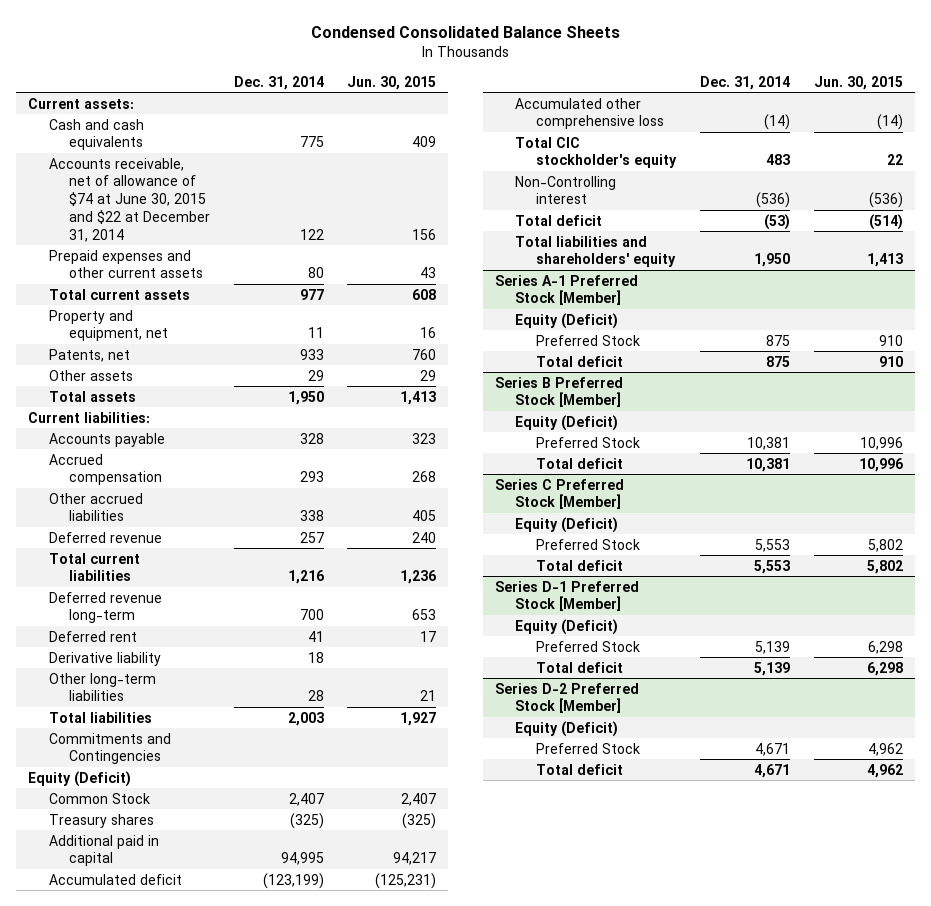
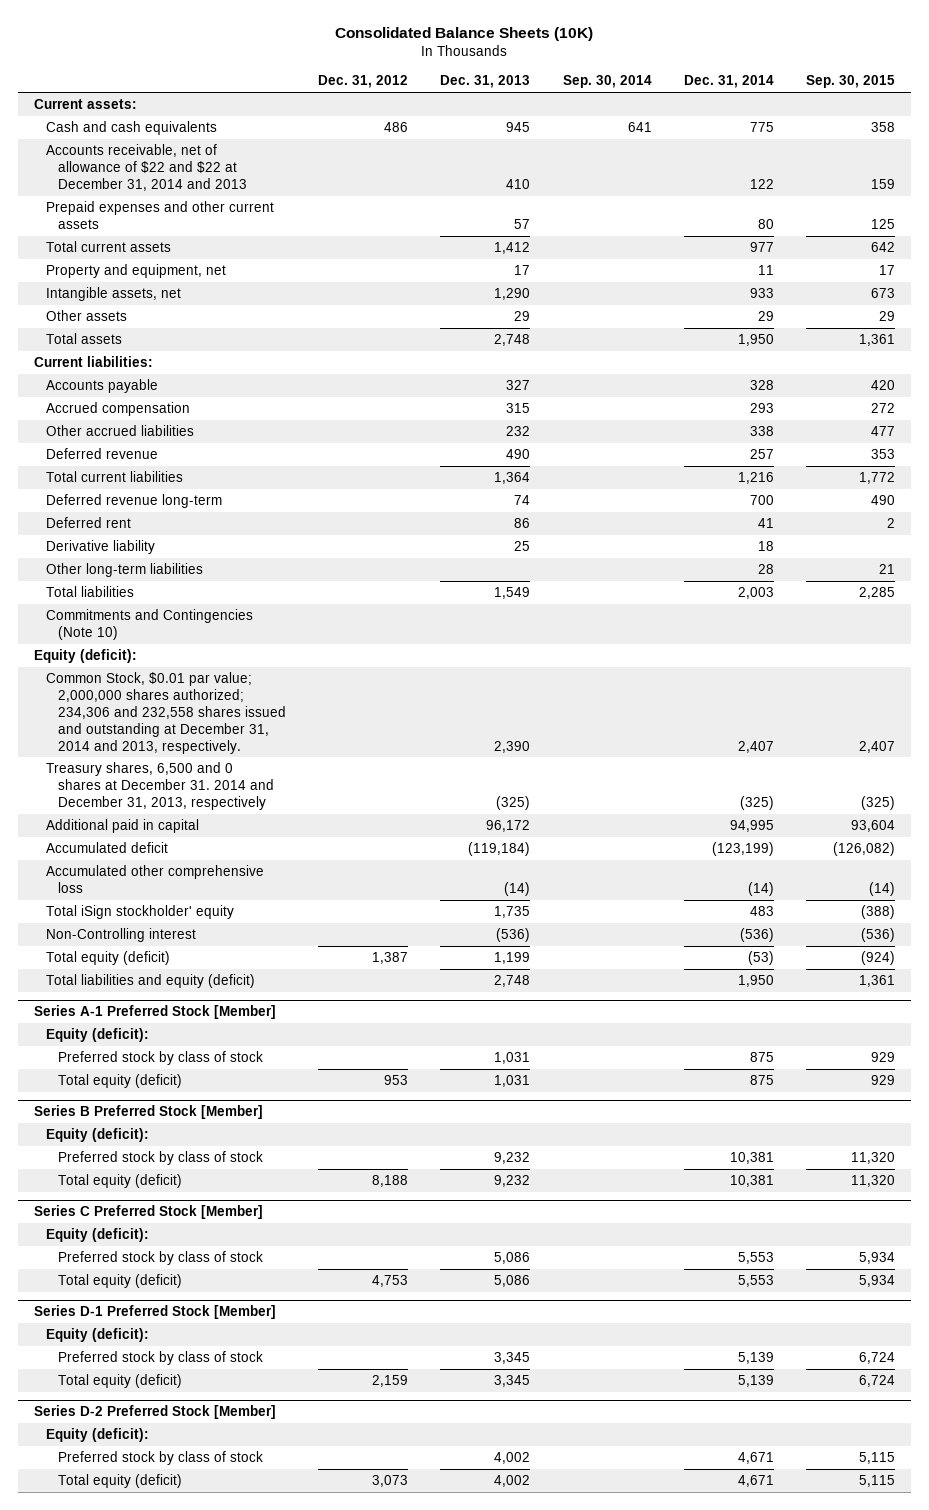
[310,26,620,39] Condensed Consolidated Balance Sheets -> [335,27,594,42] Consolidated Balance Sheets (10K)
[347,75,437,90] Jun. 30, 2015 -> none
none -> [318,75,409,89] Dec. 31, 2012
none -> [440,75,531,89] Dec. 31, 2013
none -> [562,75,652,89] Sep. 30, 2014
none -> [806,75,896,89] Sep. 30, 2015
[48,157,211,242] Accounts receivable, net of allowance of $74 at June 30, 2015 and $22 at December 31, 2014 -> [45,143,247,191] Accounts receivable, net of allowance of $22 and $22 at December 31, 2014 and 2013
[48,348,130,362] Patents, net -> [45,286,181,301] Intangible assets, net
[48,732,171,765] Commitments and Contingencies -> [45,608,253,640] Commitments and Contingencies (Note 10)
[28,770,132,787] Equity (Deficit) -> [33,648,137,663] Equity (deficit):
[48,792,150,804] Common Stock -> [45,671,286,754] Common Stock, $0.01 par value; 2,000,000 shares authorized; 234,306 and 232,558 shares issued and outstanding at December 31, 2014 and 2013, respectively.
[48,813,154,828] Treasury shares -> [45,761,274,810] Treasury shares, 6,500 and 0 shares at December 31. 2014 and December 31, 2013, respectively
[515,136,677,169] Total CIC stockholder's equity -> [45,904,234,919] Total iSign stockholder' equity
[515,214,603,226] Total deficit -> [45,950,170,965] Total equity (deficit)
[515,235,676,268] Total liabilities and shareholders' equity -> [45,973,255,988] Total liabilities and equity (deficit)
[515,312,619,329] Equity (Deficit) -> [45,1027,149,1042] Equity (deficit):
[535,334,640,346] Preferred Stock -> [57,1050,263,1065] Preferred stock by class of stock
[535,355,623,367] Total deficit -> [57,1073,182,1088] Total equity (deficit)
[515,414,619,431] Equity (Deficit) -> [45,1127,149,1142] Equity (deficit):
[535,436,640,448] Preferred Stock -> [57,1150,263,1165] Preferred stock by class of stock
[535,457,623,469] Total deficit -> [57,1173,182,1188] Total equity (deficit)
[515,516,619,533] Equity (Deficit) -> [45,1227,149,1242] Equity (deficit):
[535,538,640,550] Preferred Stock -> [57,1250,263,1265] Preferred stock by class of stock
[535,559,623,571] Total deficit -> [57,1273,182,1288] Total equity (deficit)
[515,618,619,635] Equity (Deficit) -> [45,1327,149,1342] Equity (deficit):
[535,640,640,652] Preferred Stock -> [57,1350,263,1365] Preferred stock by class of stock
[535,661,623,673] Total deficit -> [57,1373,182,1388] Total equity (deficit)
[515,720,619,737] Equity (Deficit) -> [45,1427,149,1442] Equity (deficit):
[535,742,640,754] Preferred Stock -> [57,1450,263,1465] Preferred stock by class of stock
[535,763,623,775] Total deficit -> [57,1473,182,1488] Total equity (deficit)

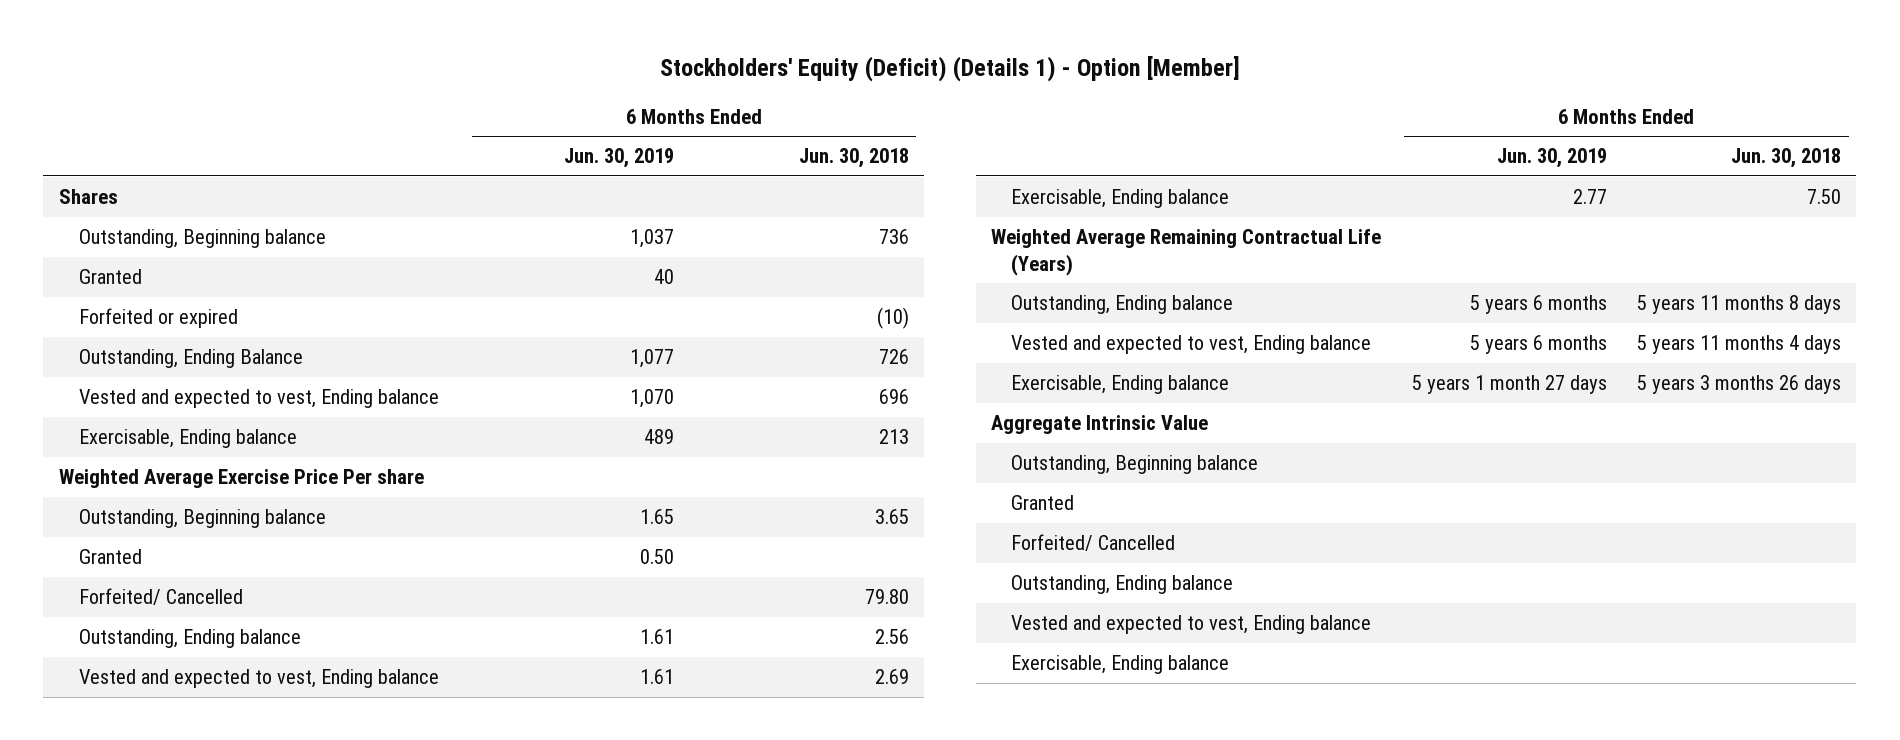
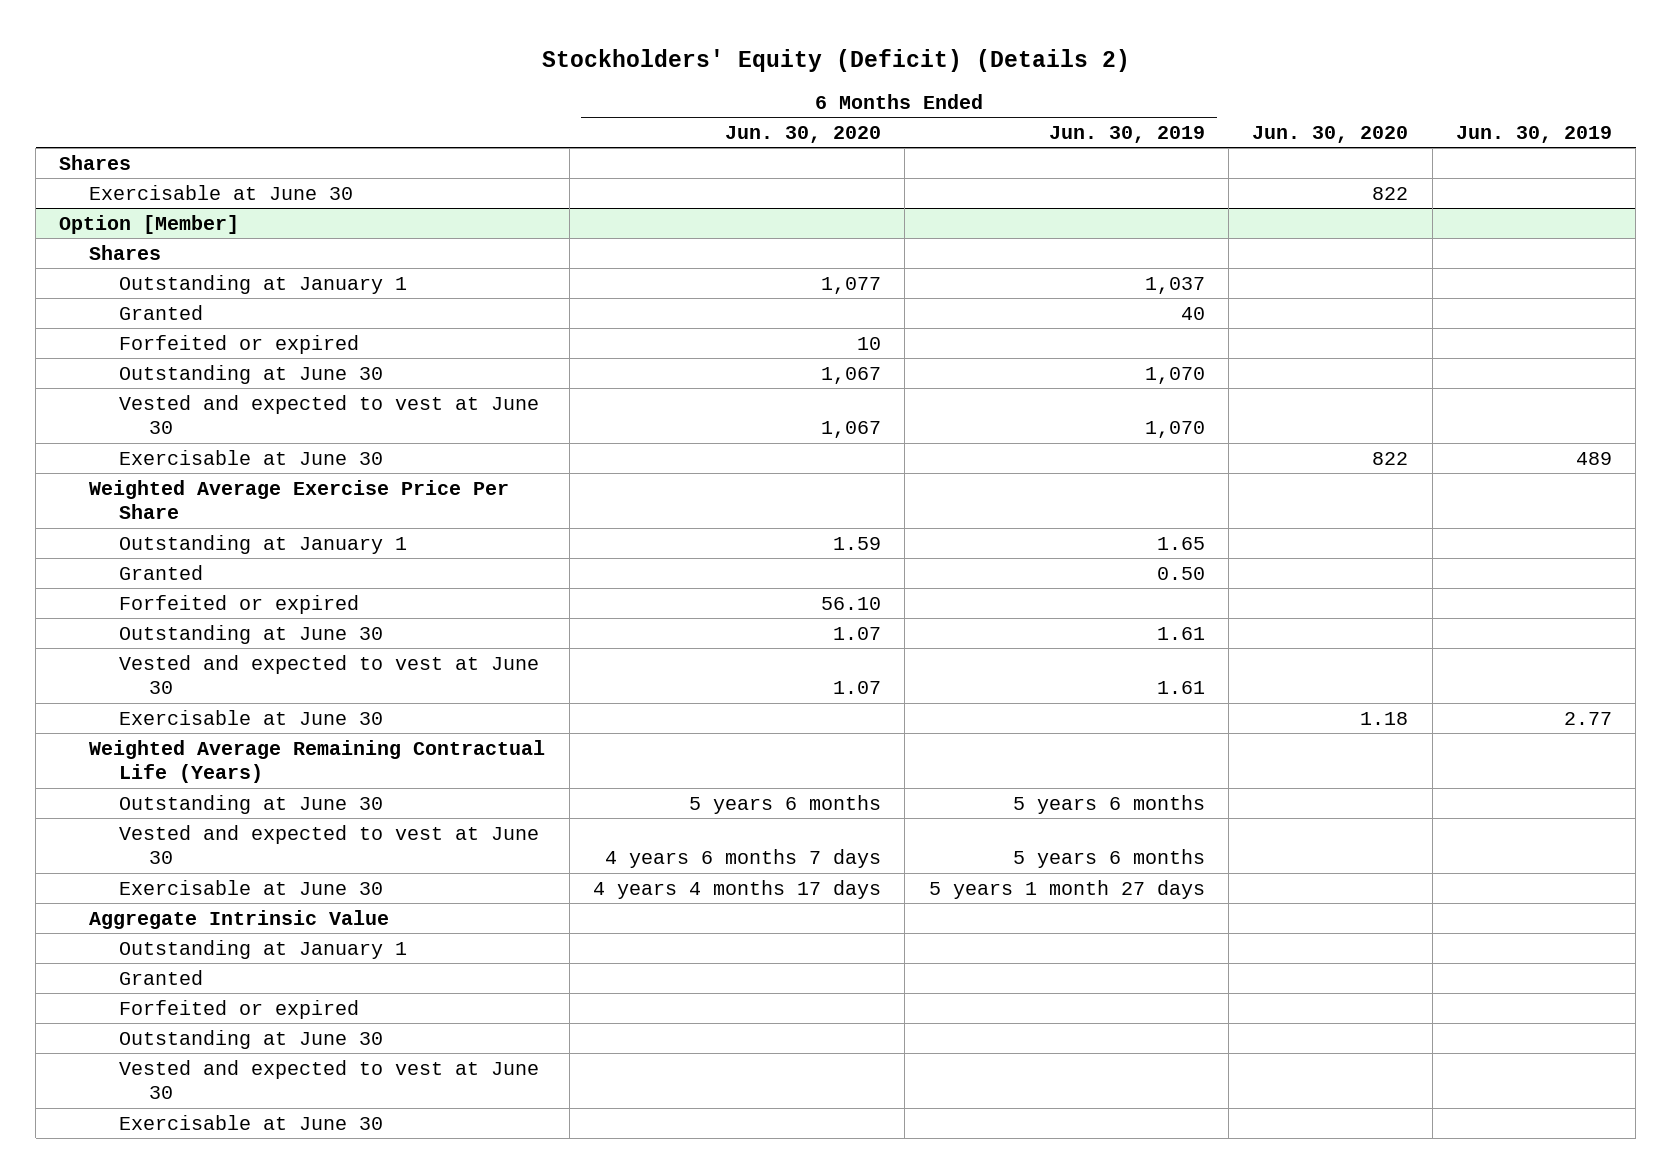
[659,55,1240,82] Stockholders' Equity (Deficit) (Details 1) - Option [Member] -> [541,48,1130,72] Stockholders' Equity (Deficit) (Details 2)
[798,148,909,169] Jun. 30, 2018 -> none
none -> [725,125,882,143] Jun. 30, 2020
none -> [1252,125,1409,143] Jun. 30, 2020
none -> [1455,125,1612,143] Jun. 30, 2019
none -> [89,184,354,200] Exercisable at June 30
none -> [59,214,240,234] Option [Member]
none -> [89,244,162,260] Shares
[79,229,327,249] Outstanding, Beginning balance -> [119,274,408,294] Outstanding at January 1
[79,349,304,369] Outstanding, Ending Balance -> none
[79,429,298,449] Exercisable, Ending balance -> none
none -> [119,364,384,384] Outstanding at June 30
[79,389,440,409] Vested and expected to vest, Ending balance -> [119,394,540,435] Vested and expected to vest at June 30
none -> [119,449,384,465] Exercisable at June 30
[58,469,424,489] Weighted Average Exercise Price Per share -> [89,479,510,520] Weighted Average Exercise Price Per Share
[79,509,327,529] Outstanding, Beginning balance -> [119,534,408,554] Outstanding at January 1
[1011,189,1230,209] Exercisable, Ending balance -> none
[79,588,244,606] Forfeited/ Cancelled -> [119,594,360,614] Forfeited or expired
[79,629,302,649] Outstanding, Ending balance -> [119,624,384,644] Outstanding at June 30
[79,669,440,689] Vested and expected to vest, Ending balance -> [119,654,540,695] Vested and expected to vest at June 30
none -> [119,709,384,725] Exercisable at June 30
[1011,295,1234,315] Outstanding, Ending balance -> [119,794,384,814] Outstanding at June 30
[1011,335,1372,355] Vested and expected to vest, Ending balance -> [119,824,540,865] Vested and expected to vest at June 30
[1011,375,1230,395] Exercisable, Ending balance -> [119,879,384,895] Exercisable at June 30
[1011,455,1259,475] Outstanding, Beginning balance -> [119,939,408,959] Outstanding at January 1
[1011,655,1230,675] Exercisable, Ending balance -> none
[1011,534,1176,552] Forfeited/ Cancelled -> [119,999,360,1019] Forfeited or expired
[1011,575,1234,595] Outstanding, Ending balance -> [119,1029,384,1049] Outstanding at June 30
[1011,615,1372,635] Vested and expected to vest, Ending balance -> [119,1059,540,1100] Vested and expected to vest at June 30
none -> [119,1114,384,1130] Exercisable at June 30

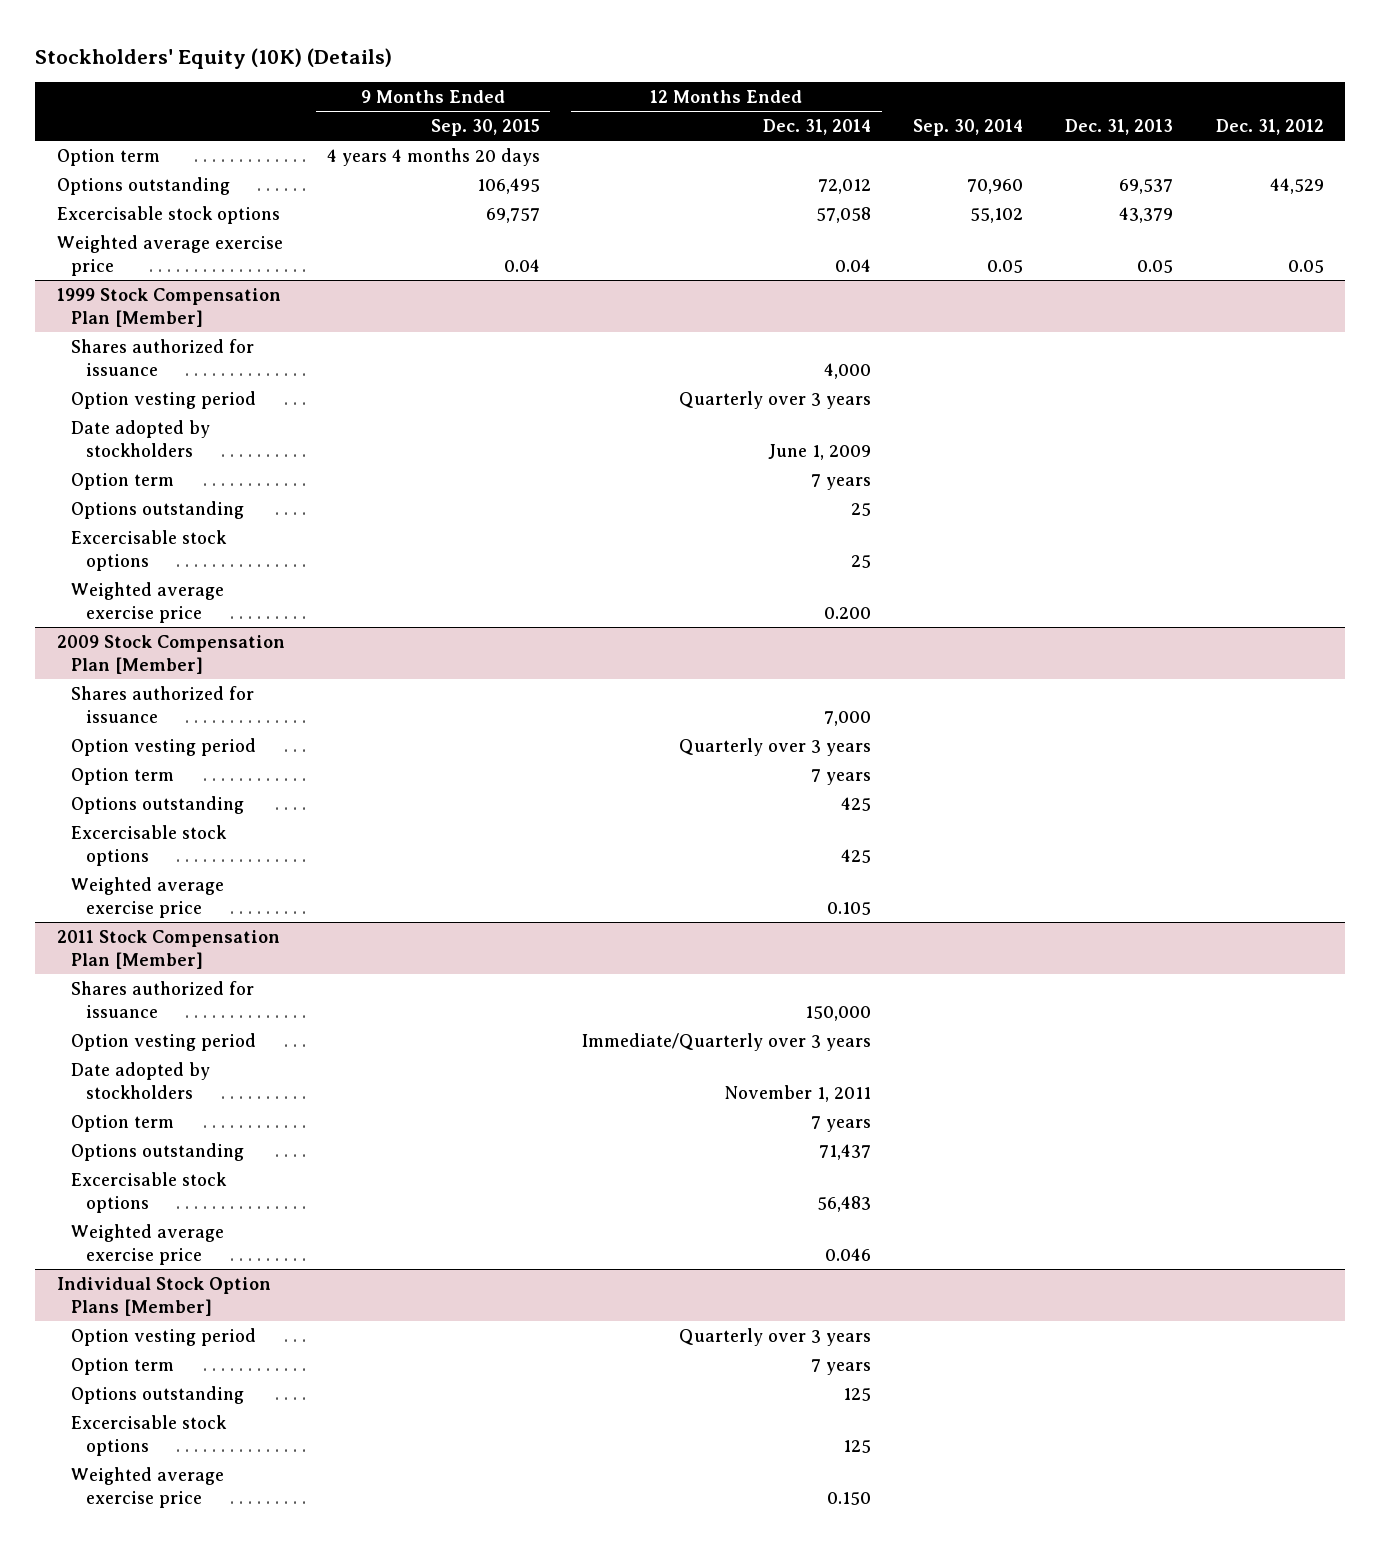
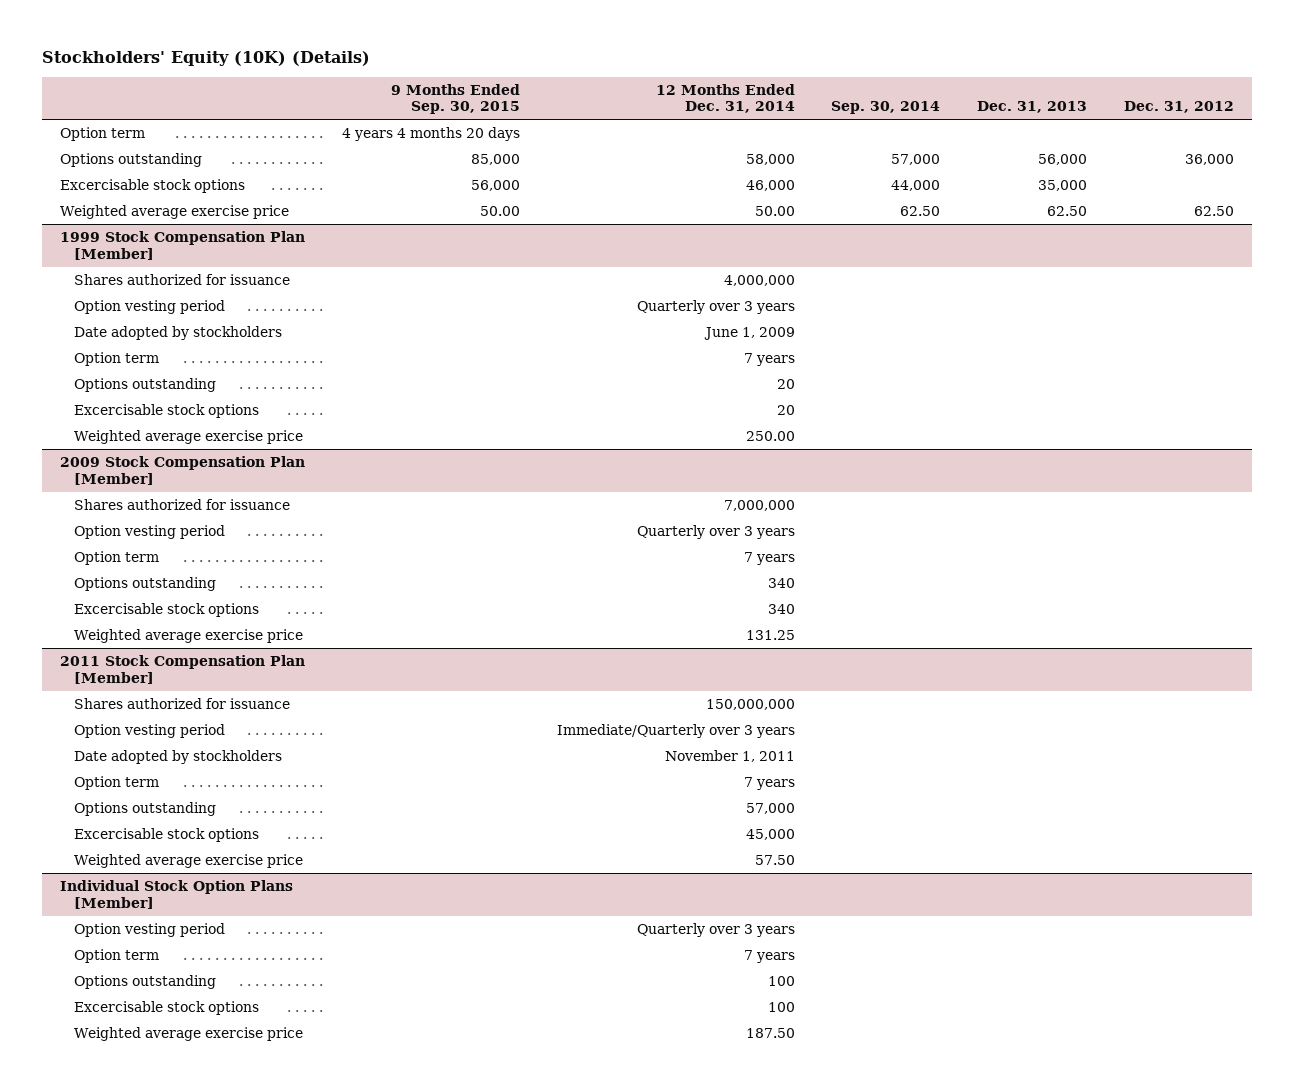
[476,177,540,194] 106,495 -> [470,154,520,166] 85,000
[817,178,871,194] 72,012 -> [745,154,795,166] 58,000
[967,178,1024,194] 70,960 -> [891,154,941,166] 57,000
[1119,178,1174,194] 69,537 -> [1038,154,1088,166] 56,000
[1269,177,1324,194] 44,529 -> [1184,154,1234,166] 36,000
[485,207,540,223] 69,757 -> [470,180,520,192] 56,000
[815,206,871,223] 57,058 -> [745,180,795,192] 46,000
[970,207,1024,223] 55,102 -> [891,180,941,192] 44,000
[1119,206,1174,223] 43,379 -> [1038,180,1088,192] 35,000
[503,258,540,272] 0.04 -> [479,206,520,217] 50.00
[834,258,871,272] 0.04 -> [754,206,795,217] 50.00
[987,259,1024,273] 0.05 -> [900,206,941,217] 62.50
[1137,259,1174,273] 0.05 -> [1047,206,1088,217] 62.50
[1287,259,1324,273] 0.05 -> [1193,206,1234,217] 62.50
[823,362,871,379] 4,000 -> [723,275,795,287] 4,000,000
[850,502,871,516] 25 -> [776,379,795,390] 20
[850,554,871,568] 25 -> [776,405,795,416] 20
[823,606,871,619] 0.200 -> [745,431,795,442] 250.00
[823,710,871,726] 7,000 -> [723,500,795,512] 7,000,000
[840,796,871,811] 425 -> [767,578,795,589] 340
[840,848,871,863] 425 -> [767,604,795,615] 340
[826,901,871,915] 0.105 -> [745,630,795,641] 131.25
[804,1005,871,1021] 150,000 -> [705,699,795,711] 150,000,000
[818,1143,871,1160] 71,437 -> [745,803,795,815] 57,000
[816,1195,871,1212] 56,483 -> [745,829,795,841] 45,000
[824,1247,871,1261] 0.046 -> [754,855,795,866] 57.50
[842,1387,871,1401] 125 -> [767,976,795,987] 100
[842,1439,871,1453] 125 -> [767,1002,795,1013] 100
[826,1491,871,1505] 0.150 -> [745,1028,795,1039] 187.50

